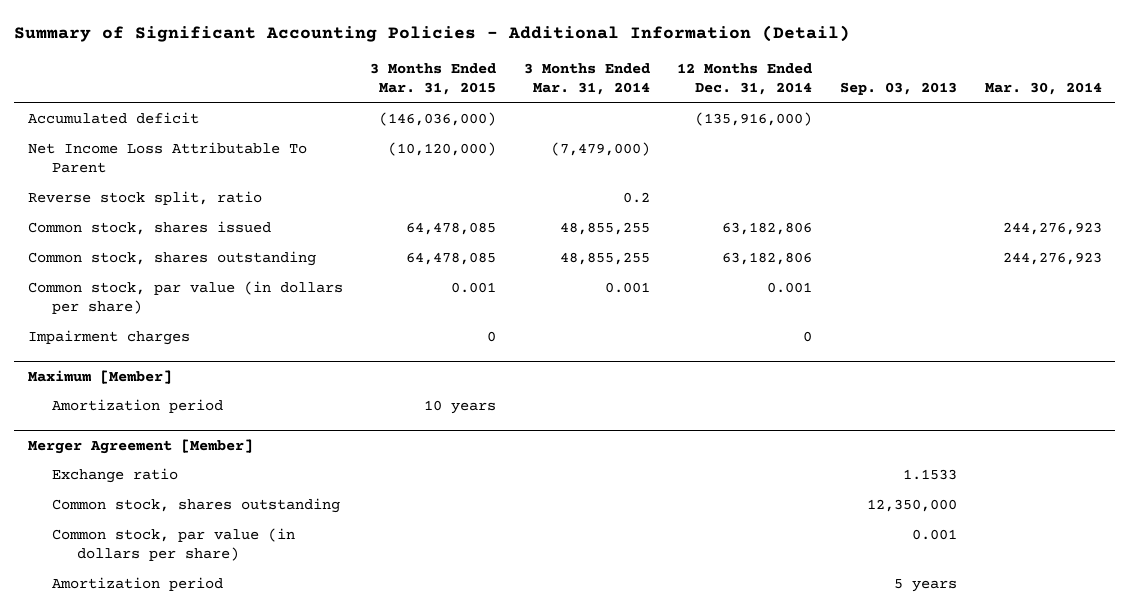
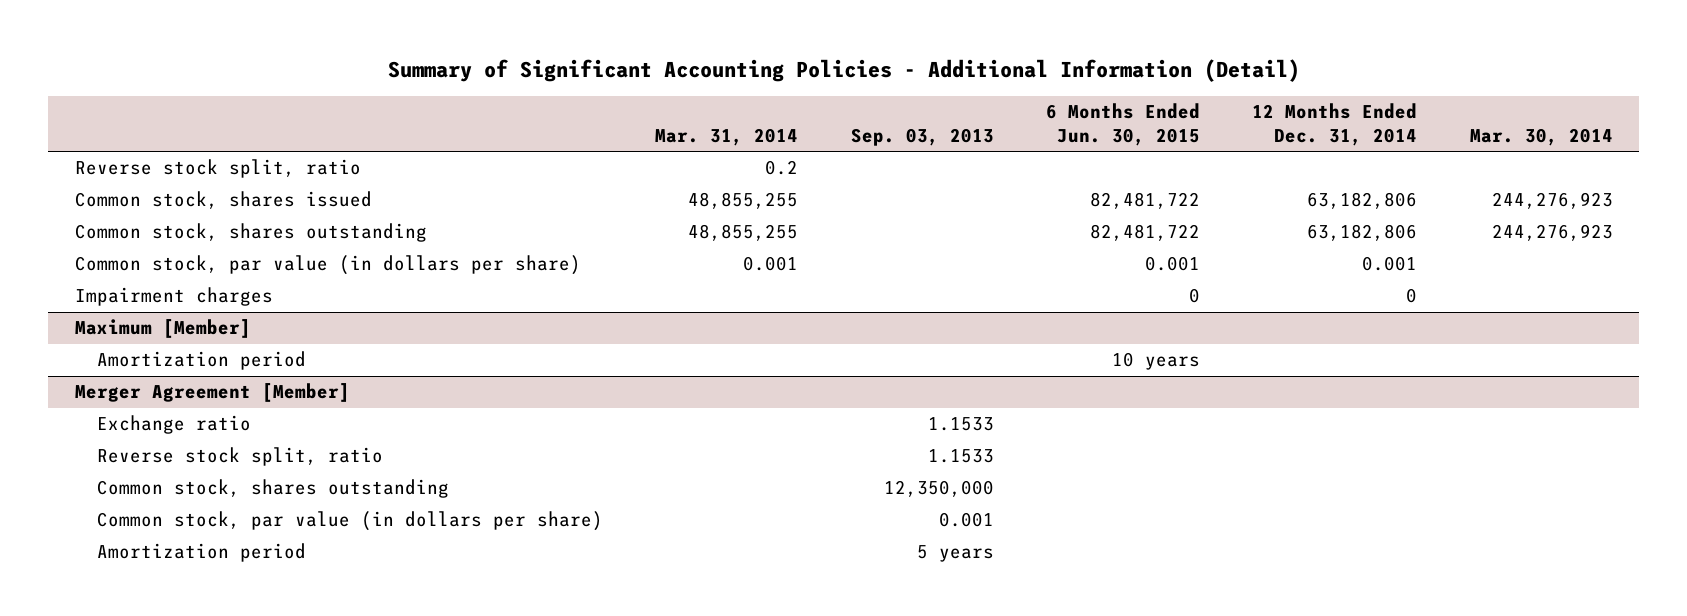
[370,63,497,96] 3 Months Ended Mar. 31, 2015 -> none
[523,63,650,96] 3 Months Ended Mar. 31, 2014 -> none
none -> [655,128,799,147] Mar. 31, 2014
none -> [1045,103,1200,147] 6 Months Ended Jun. 30, 2015
[27,112,199,125] Accumulated deficit -> none
[27,142,307,174] Net Income Loss Attributable To Parent -> none
none -> [96,447,383,467] Reverse stock split, ratio

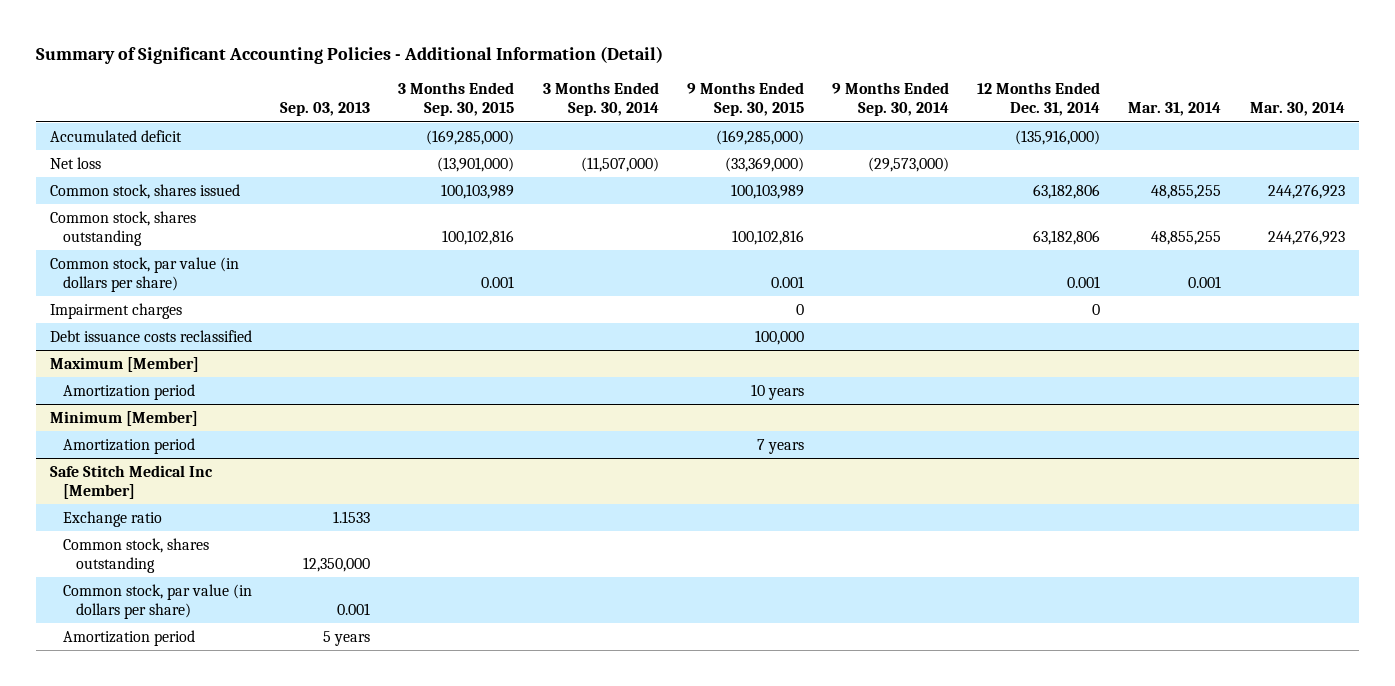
[1045,103,1200,147] 6 Months Ended Jun. 30, 2015 -> none
none -> [398,82,515,117] 3 Months Ended Sep. 30, 2015
none -> [542,82,659,117] 3 Months Ended Sep. 30, 2014
none -> [686,82,804,117] 9 Months Ended Sep. 30, 2015
none -> [832,82,950,117] 9 Months Ended Sep. 30, 2014
[74,159,361,179] Reverse stock split, ratio -> none
none -> [50,129,183,142] Accumulated deficit
none -> [50,156,102,169] Net loss
none -> [50,329,253,342] Debt issuance costs reclassified
none -> [50,410,199,426] Minimum [Member]
none -> [62,437,195,454] Amortization period
[74,383,350,403] Merger Agreement [Member] -> [50,464,214,499] Safe Stitch Medical Inc [Member]
[96,447,383,467] Reverse stock split, ratio -> none

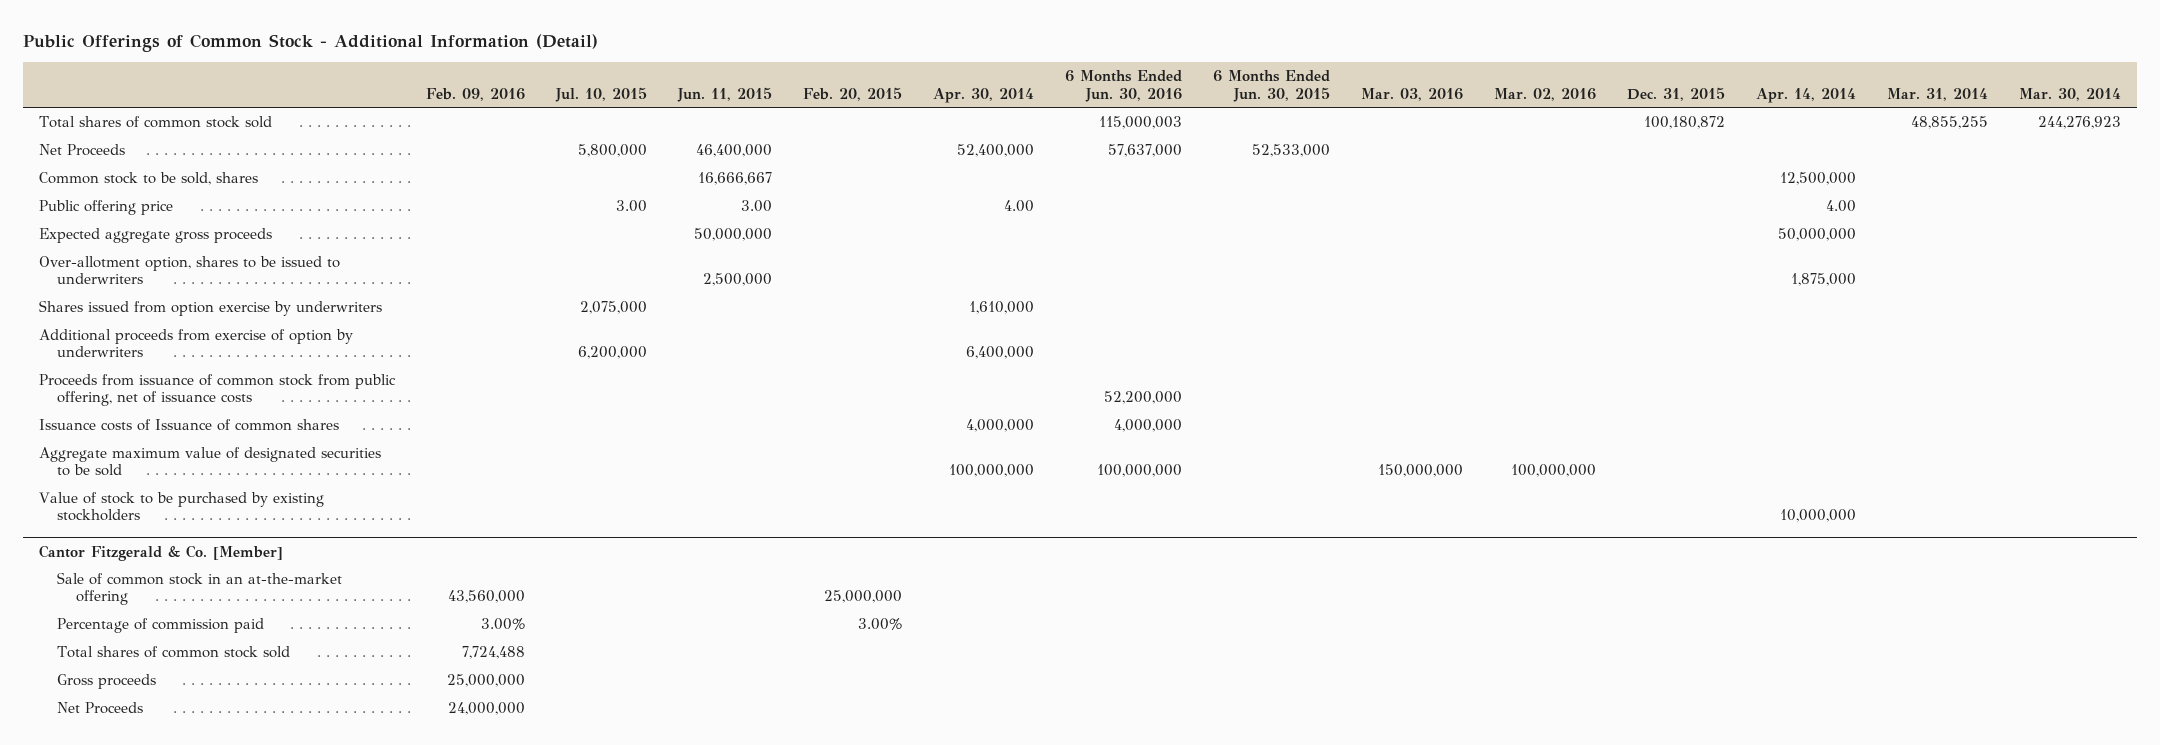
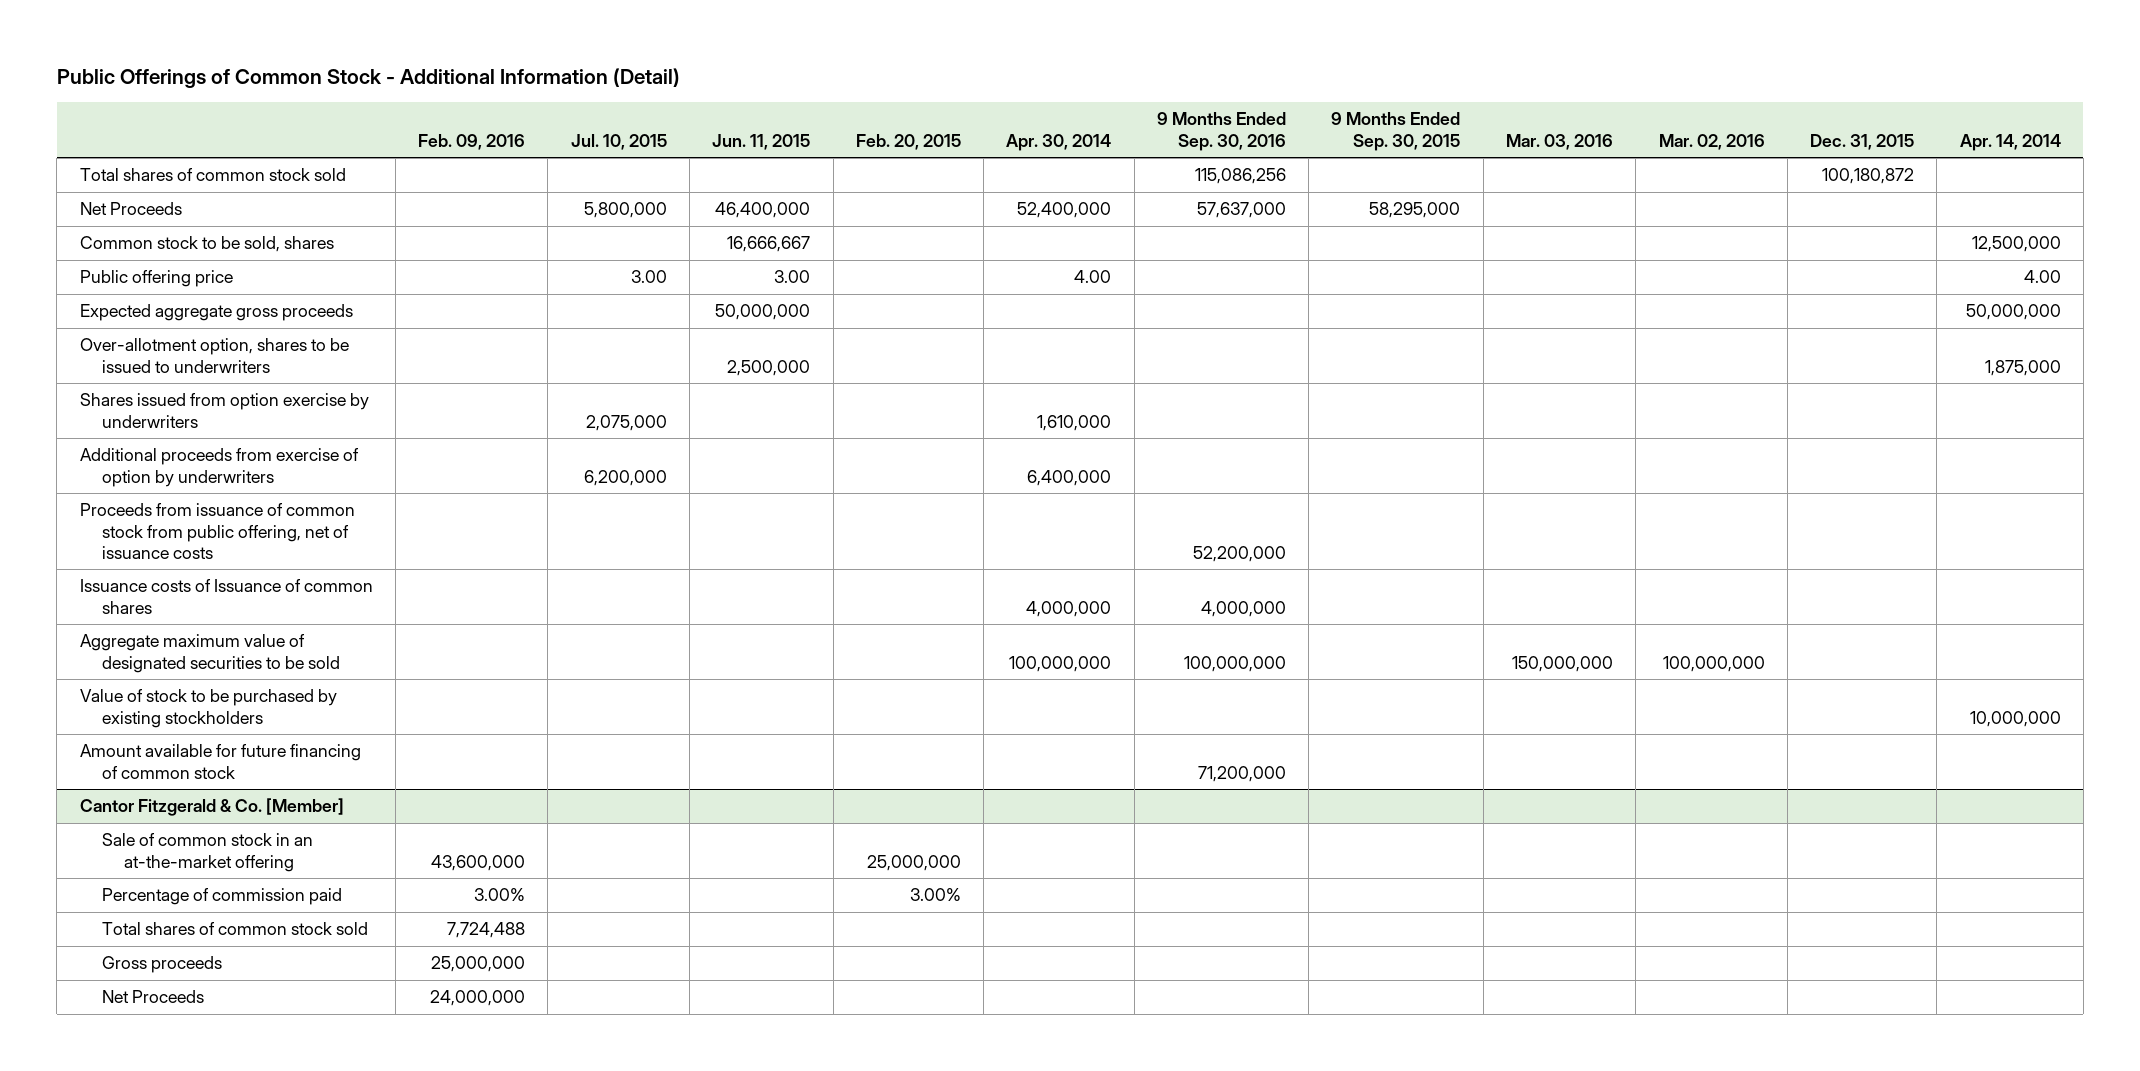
[1065,70,1183,102] 6 Months Ended Jun. 30, 2016 -> none
[1213,70,1331,102] 6 Months Ended Jun. 30, 2015 -> none
[1887,87,1989,101] Mar. 31, 2014 -> none
[2019,87,2122,101] Mar. 30, 2014 -> none
none -> [1156,112,1286,151] 9 Months Ended Sep. 30, 2016
none -> [1331,112,1461,151] 9 Months Ended Sep. 30, 2015
none -> [79,744,361,779] Amount available for future financing of common stock
[448,590,526,604] 43,560,000 -> [431,854,526,871] 43,600,000

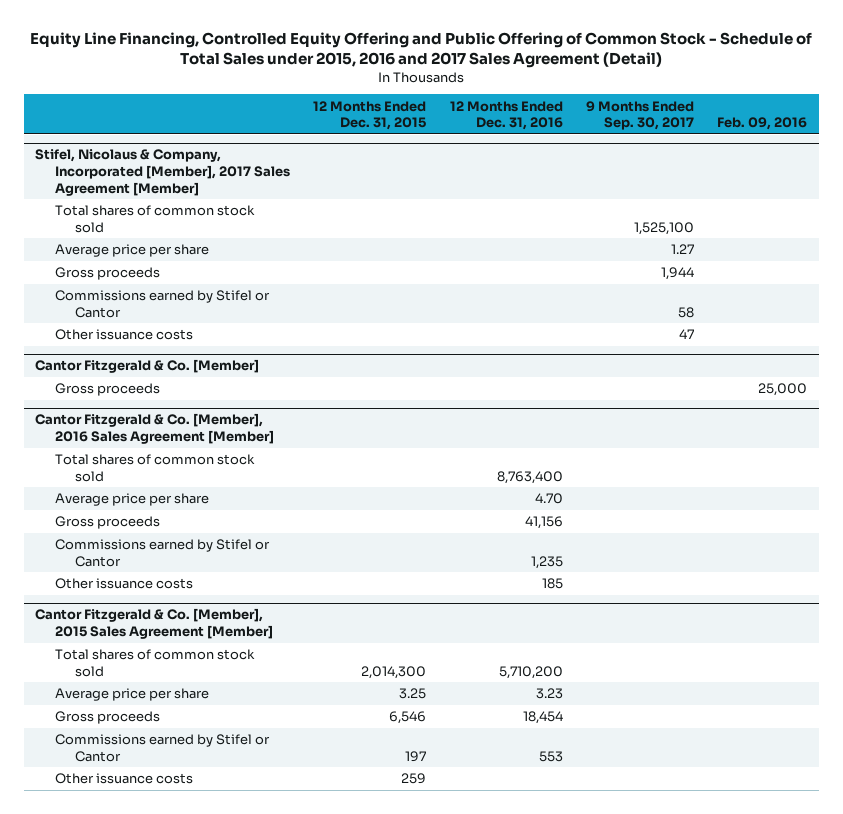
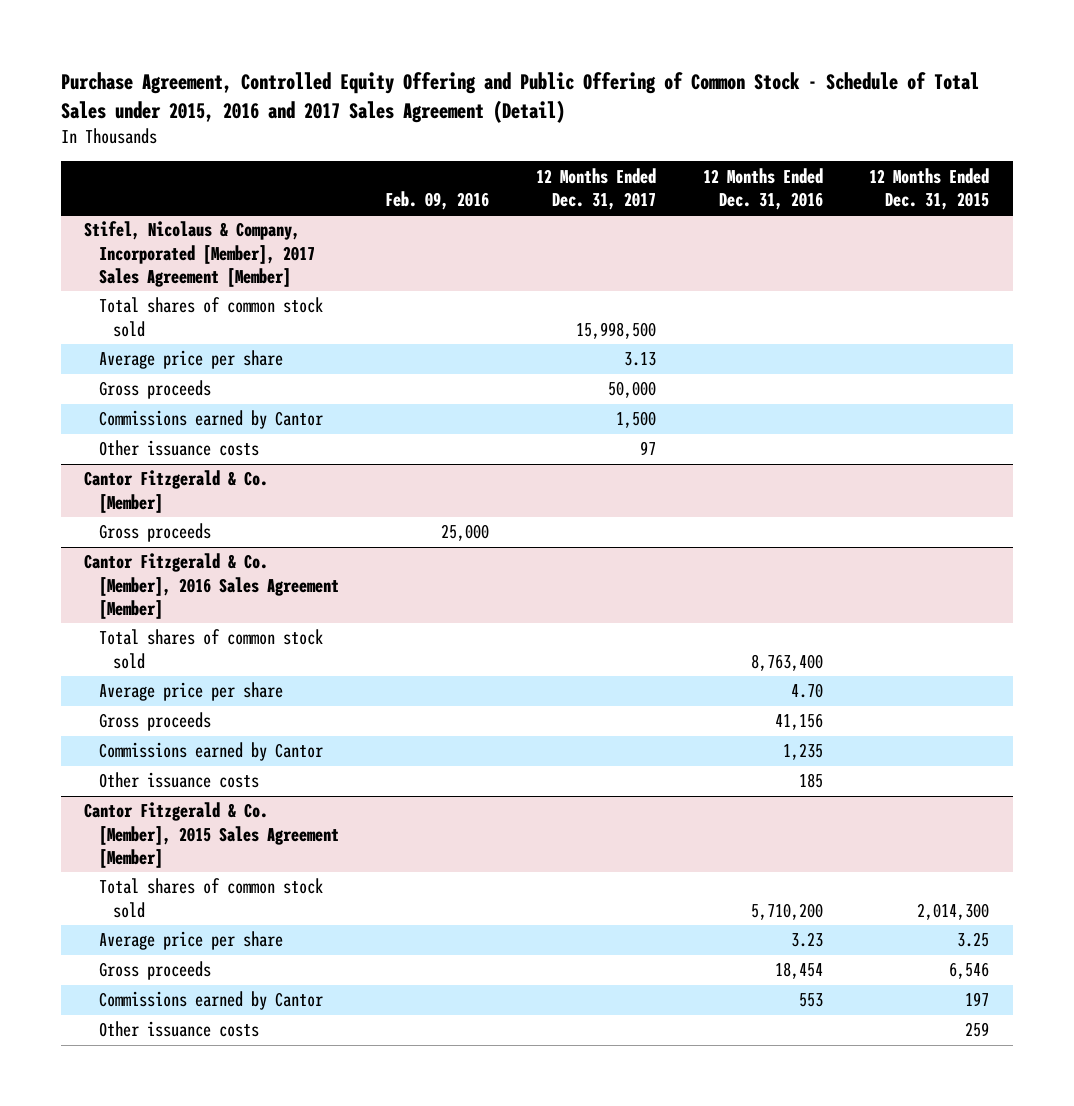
[30,31,813,69] Equity Line Financing, Controlled Equity Offering and Public Offering of Common Stock - Schedule of Total Sales under 2015, 2016 and 2017 Sales Agreement (Detail) -> [60,72,979,124] Purchase Agreement, Controlled Equity Offering and Public Offering of Common Stock - Schedule of Total Sales under 2015, 2016 and 2017 Sales Agreement (Detail)
[585,100,694,131] 9 Months Ended Sep. 30, 2017 -> none
none -> [535,167,656,210] 12 Months Ended Dec. 31, 2017
[55,290,271,318] Commissions earned by Stifel or Cantor -> [98,410,323,430] Commissions earned by Cantor
[55,539,271,567] Commissions earned by Stifel or Cantor -> [98,742,323,762] Commissions earned by Cantor
[55,734,271,762] Commissions earned by Stifel or Cantor -> [98,991,323,1011] Commissions earned by Cantor

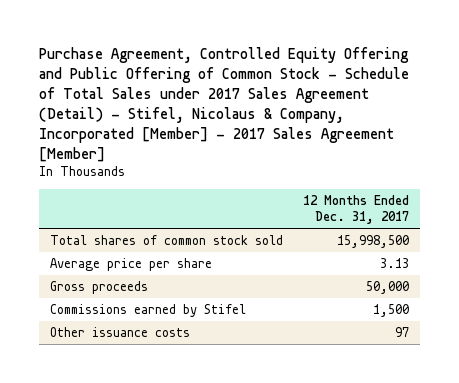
[60,72,979,124] Purchase Agreement, Controlled Equity Offering and Public Offering of Common Stock - Schedule of Total Sales under 2015, 2016 and 2017 Sales Agreement (Detail) -> [39,47,410,162] Purchase Agreement, Controlled Equity Offering and Public Offering of Common Stock - Schedule of Total Sales under 2017 Sales Agreement (Detail) - Stifel, Nicolaus & Company, Incorporated [Member] - 2017 Sales Agreement [Member]
[385,190,490,210] Feb. 09, 2016 -> none
[702,167,823,210] 12 Months Ended Dec. 31, 2016 -> none
[869,167,990,210] 12 Months Ended Dec. 31, 2015 -> none
[84,221,315,287] Stifel, Nicolaus & Company, Incorporated [Member], 2017 Sales Agreement [Member] -> none
[98,410,323,430] Commissions earned by Cantor -> [49,303,246,317] Commissions earned by Stifel
[84,470,269,513] Cantor Fitzgerald & Co. [Member] -> none
[98,523,211,543] Gross proceeds -> none
[84,553,339,619] Cantor Fitzgerald & Co. [Member], 2016 Sales Agreement [Member] -> none
[98,629,323,669] Total shares of common stock sold -> none
[98,682,283,702] Average price per share -> none
[98,712,211,732] Gross proceeds -> none
[98,742,323,762] Commissions earned by Cantor -> none
[98,772,259,789] Other issuance costs -> none
[84,802,339,868] Cantor Fitzgerald & Co. [Member], 2015 Sales Agreement [Member] -> none
[98,878,323,918] Total shares of common stock sold -> none
[98,931,283,951] Average price per share -> none
[98,961,211,981] Gross proceeds -> none
[98,991,323,1011] Commissions earned by Cantor -> none
[98,1021,259,1038] Other issuance costs -> none

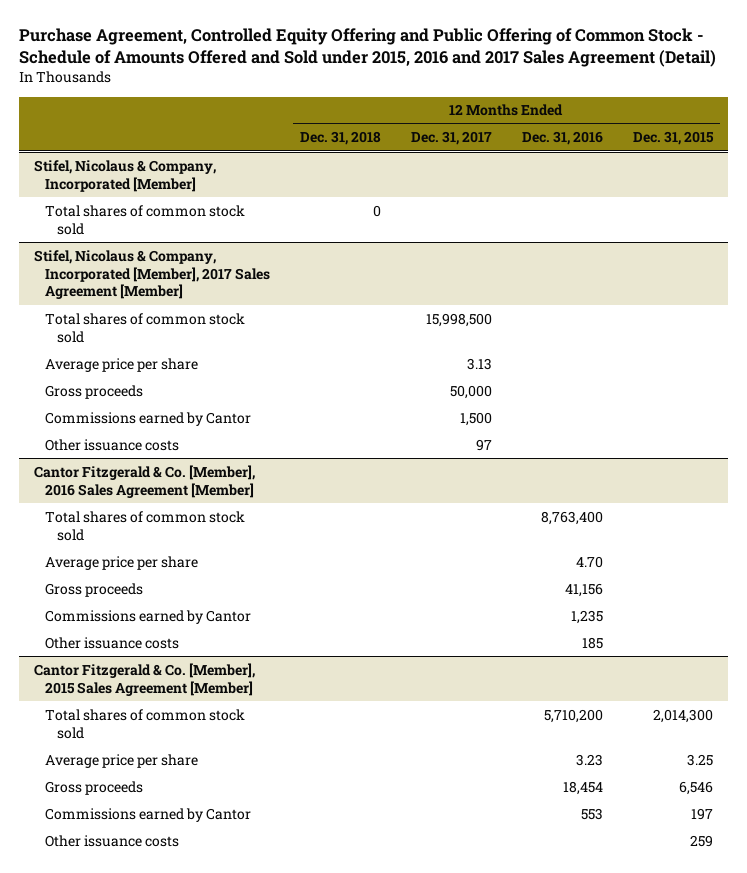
[39,47,410,162] Purchase Agreement, Controlled Equity Offering and Public Offering of Common Stock - Schedule of Total Sales under 2017 Sales Agreement (Detail) - Stifel, Nicolaus & Company, Incorporated [Member] - 2017 Sales Agreement [Member] -> [19,28,717,68] Purchase Agreement, Controlled Equity Offering and Public Offering of Common Stock - Schedule of Amounts Offered and Sold under 2015, 2016 and 2017 Sales Agreement (Detail)
none -> [300,131,382,146] Dec. 31, 2018
none -> [521,131,603,146] Dec. 31, 2016
none -> [632,131,714,146] Dec. 31, 2015
none -> [34,159,217,192] Stifel, Nicolaus & Company, Incorporated [Member]
none -> [45,204,246,235] Total shares of common stock sold
none -> [34,249,271,300] Stifel, Nicolaus & Company, Incorporated [Member], 2017 Sales Agreement [Member]
[49,303,246,317] Commissions earned by Stifel -> [45,411,252,426] Commissions earned by Cantor
none -> [34,464,256,498] Cantor Fitzgerald & Co. [Member], 2016 Sales Agreement [Member]
none -> [45,510,246,541] Total shares of common stock sold
none -> [45,555,199,570] Average price per share
none -> [45,582,144,597] Gross proceeds
none -> [45,609,252,624] Commissions earned by Cantor
none -> [45,636,180,649] Other issuance costs
none -> [34,662,256,696] Cantor Fitzgerald & Co. [Member], 2015 Sales Agreement [Member]
none -> [45,708,246,739] Total shares of common stock sold
none -> [45,753,199,768] Average price per share
none -> [45,780,144,795] Gross proceeds
none -> [45,807,252,822] Commissions earned by Cantor
none -> [45,834,180,847] Other issuance costs

